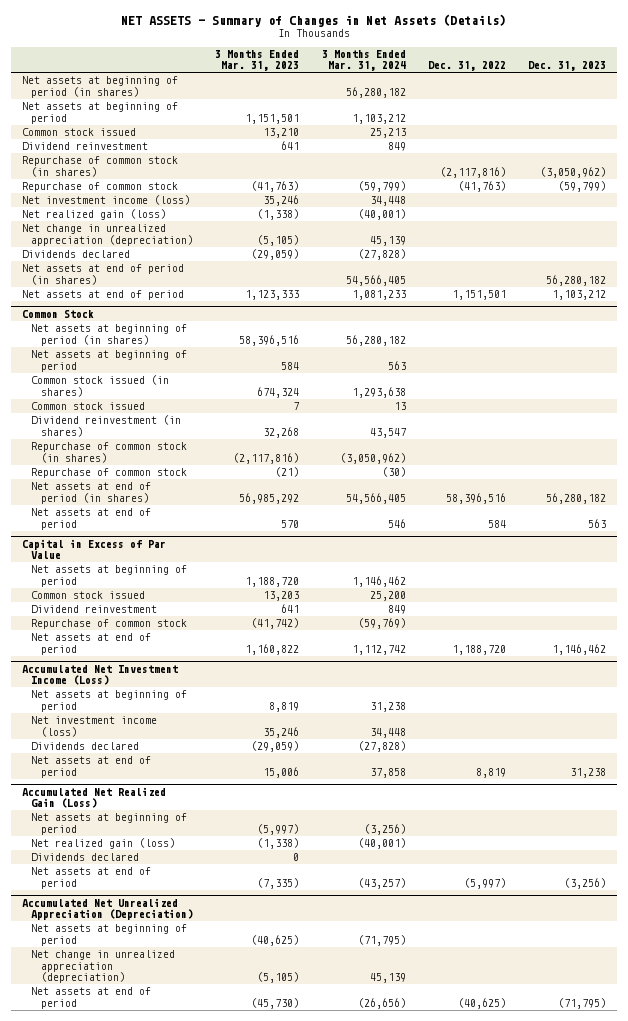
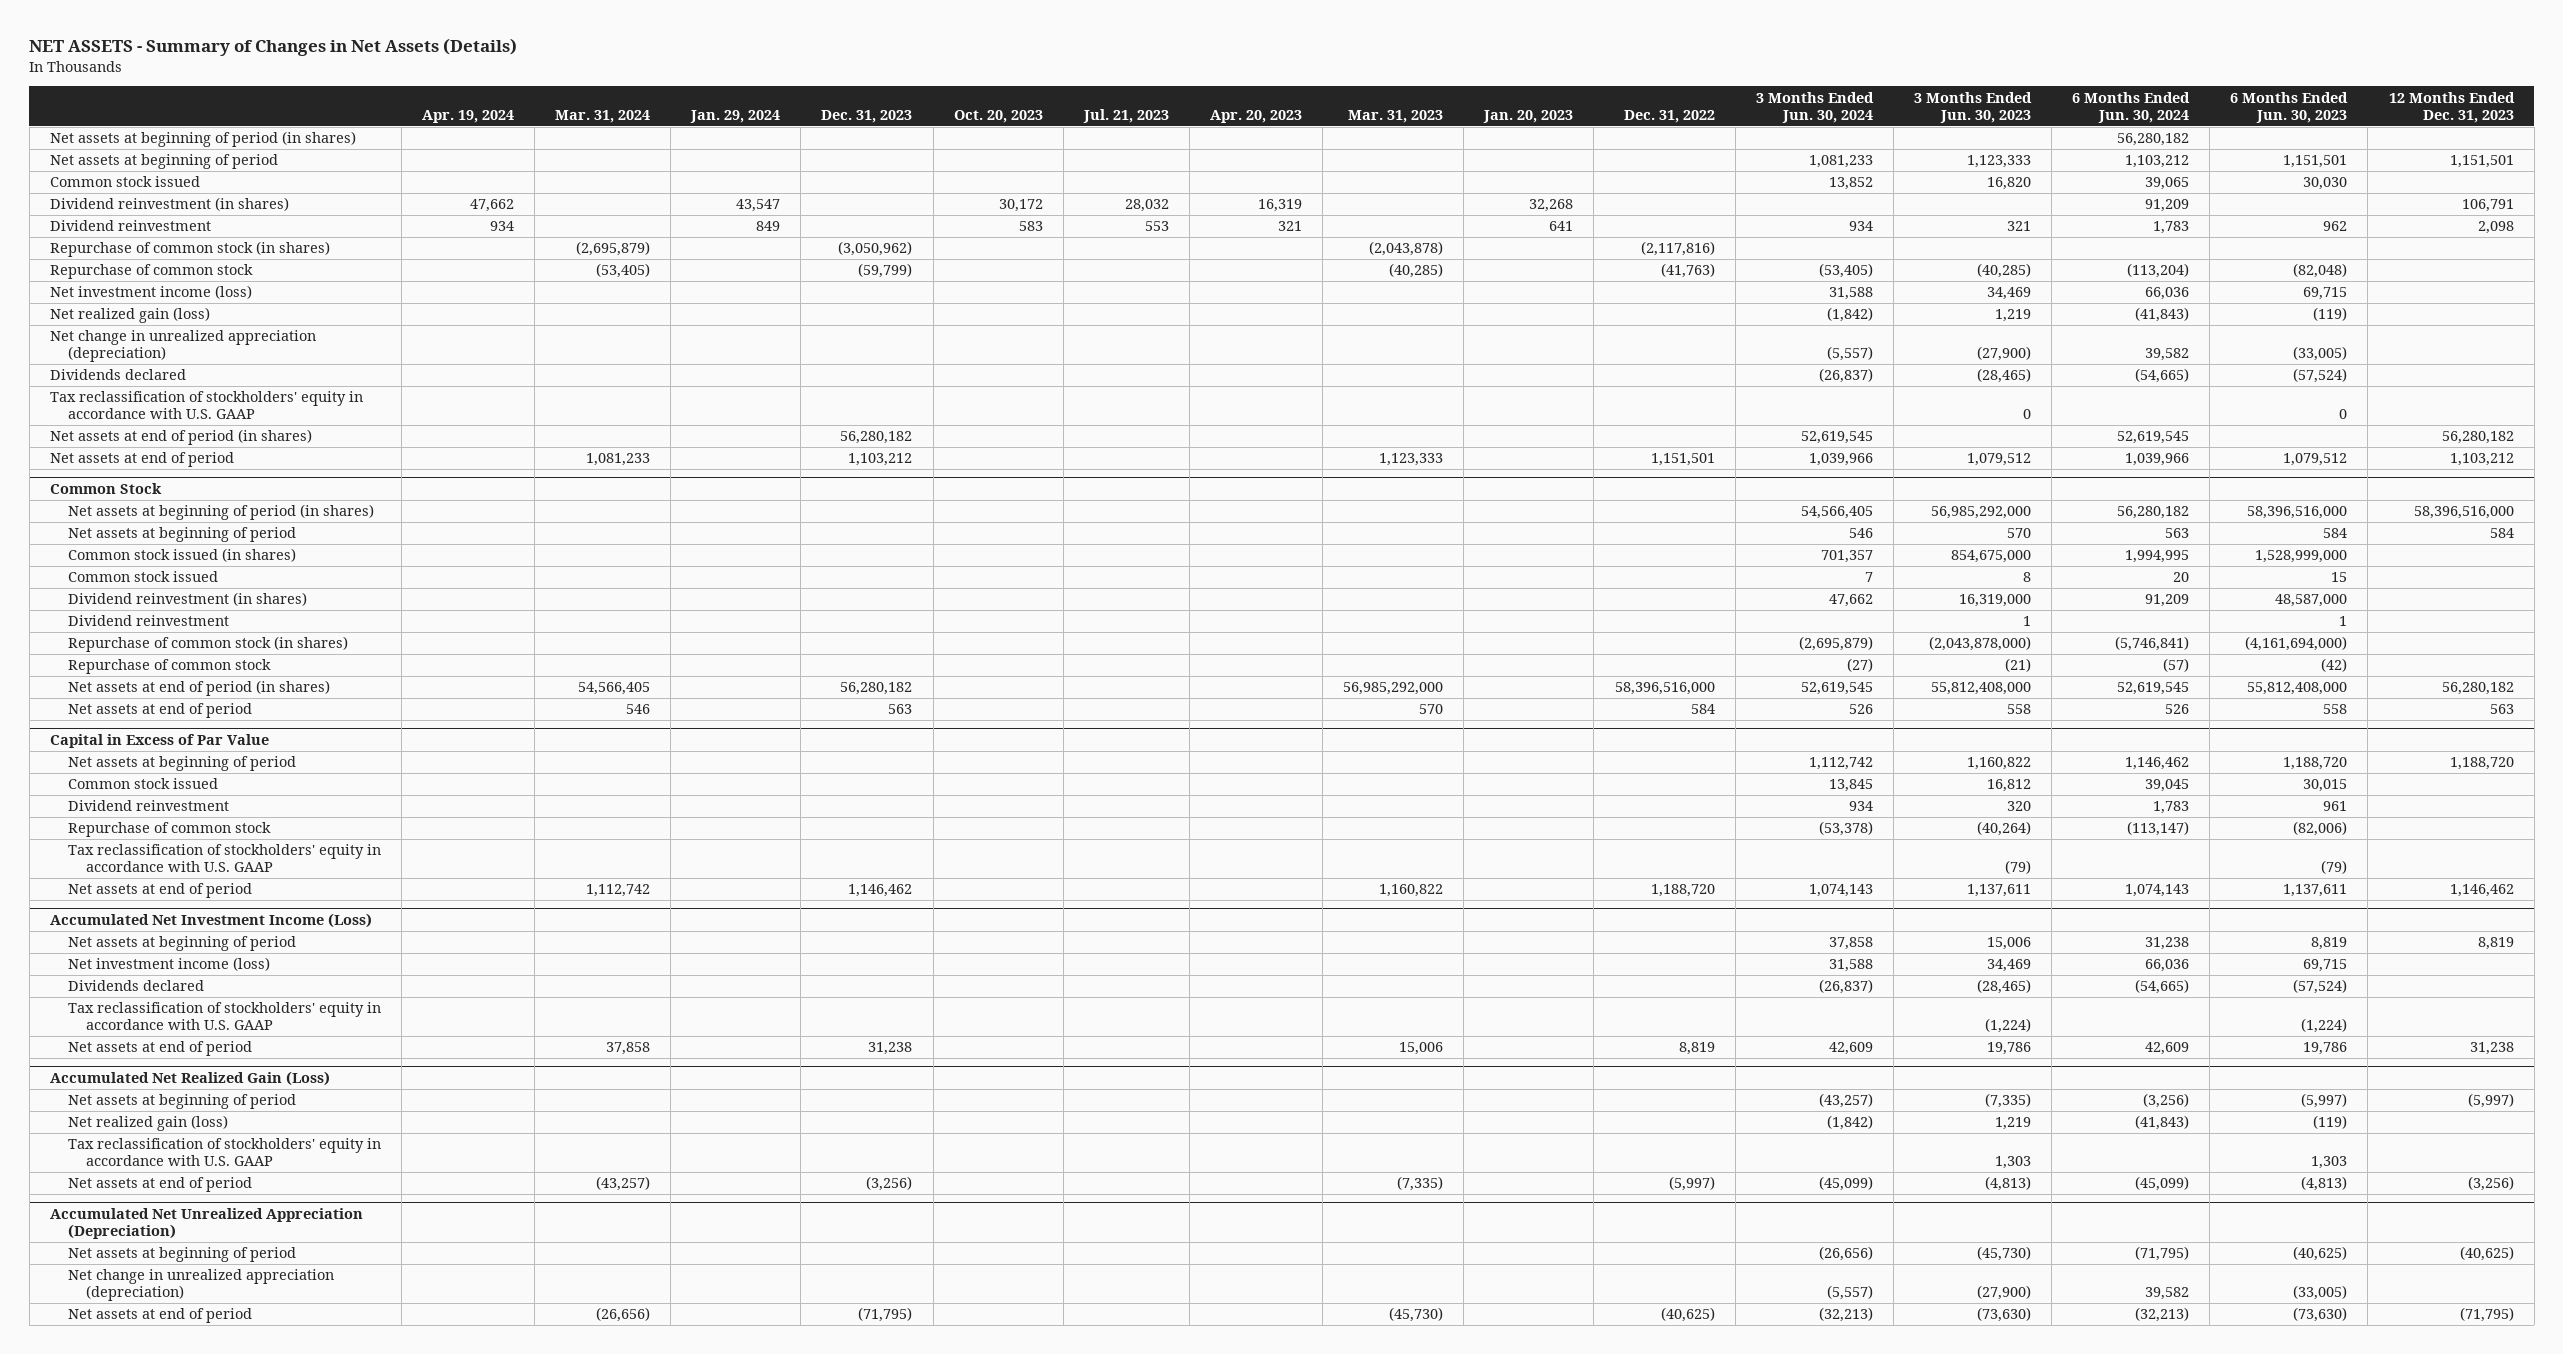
[215,50,300,72] 3 Months Ended Mar. 31, 2023 -> none
[321,50,406,72] 3 Months Ended Mar. 31, 2024 -> none
none -> [421,109,514,123] Apr. 19, 2024
none -> [555,109,651,123] Mar. 31, 2024
none -> [690,109,781,123] Jan. 29, 2024
none -> [953,109,1043,123] Oct. 20, 2023
none -> [1082,108,1169,123] Jul. 21, 2023
none -> [1210,109,1303,123] Apr. 20, 2023
none -> [1348,109,1444,123] Mar. 31, 2023
none -> [1483,109,1574,123] Jan. 20, 2023
none -> [1755,91,1874,123] 3 Months Ended Jun. 30, 2024
none -> [1913,91,2032,123] 3 Months Ended Jun. 30, 2023
none -> [2072,91,2191,123] 6 Months Ended Jun. 30, 2024
none -> [2230,91,2349,123] 6 Months Ended Jun. 30, 2023
none -> [2388,91,2515,123] 12 Months Ended Dec. 31, 2023
none -> [49,197,289,212] Dividend reinvestment (in shares)
none -> [49,391,363,420] Tax reclassification of stockholders' equity in accordance with U.S. GAAP
none -> [67,615,229,627] Dividend reinvestment
[445,492,506,504] 58,396,516 -> [1614,682,1715,696] 58,396,516,000
none -> [67,844,381,873] Tax reclassification of stockholders' equity in accordance with U.S. GAAP
none -> [67,1002,381,1031] Tax reclassification of stockholders' equity in accordance with U.S. GAAP
[31,853,140,862] Dividends declared -> none
none -> [67,1138,381,1167] Tax reclassification of stockholders' equity in accordance with U.S. GAAP

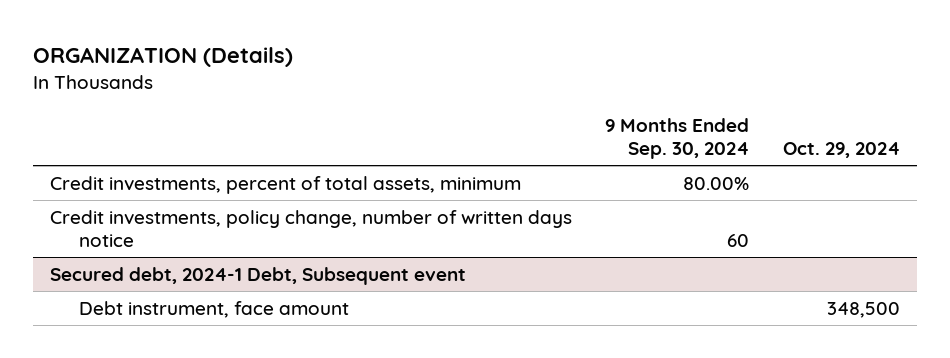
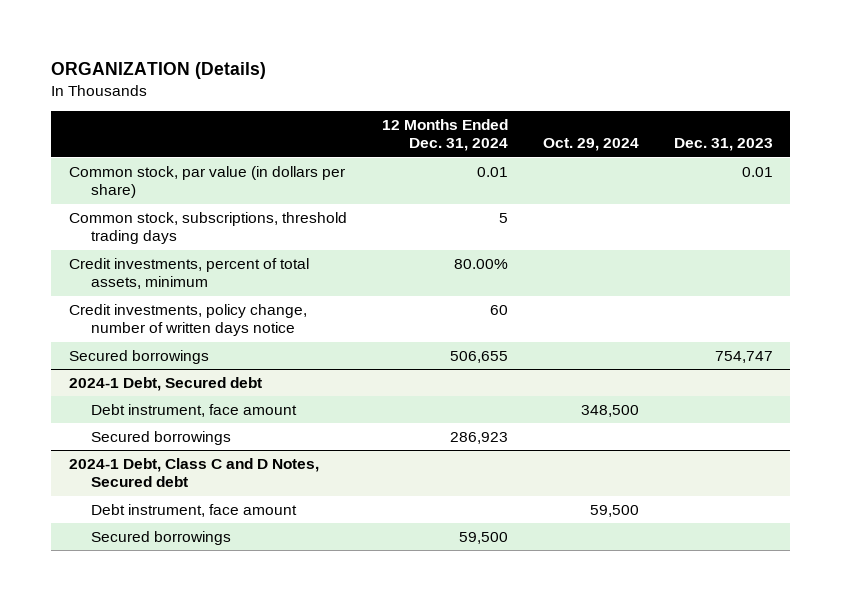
[605,117,750,159] 9 Months Ended Sep. 30, 2024 -> none
none -> [381,119,508,152] 12 Months Ended Dec. 31, 2024
none -> [673,138,773,152] Dec. 31, 2023
none -> [68,165,345,199] Common stock, par value (in dollars per share)
none -> [68,211,347,245] Common stock, subscriptions, threshold trading days
none -> [68,349,209,364] Secured borrowings
[49,266,466,285] Secured debt, 2024-1 Debt, Subsequent event -> [68,376,262,391] 2024-1 Debt, Secured debt
none -> [90,430,231,445] Secured borrowings
none -> [68,457,319,488] 2024-1 Debt, Class C and D Notes, Secured debt
none -> [90,503,297,517] Debt instrument, face amount
none -> [90,530,231,545] Secured borrowings

